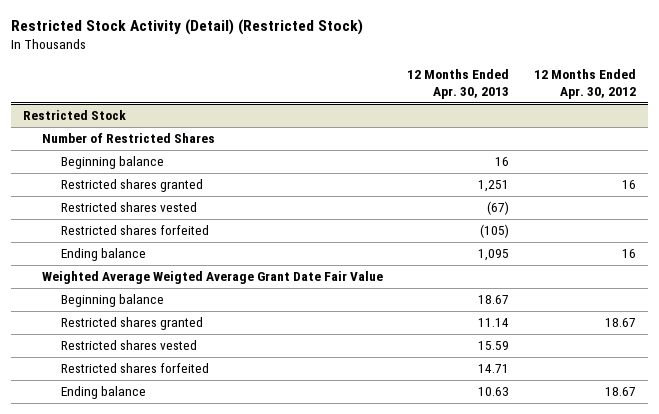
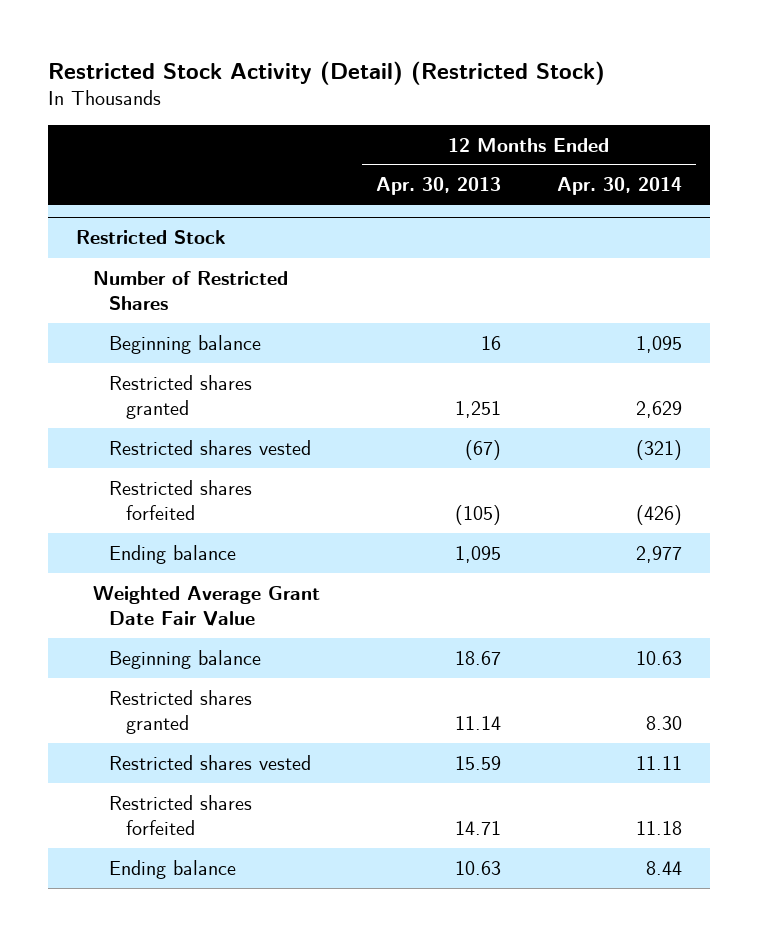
[533,69,636,99] 12 Months Ended Apr. 30, 2012 -> none
none -> [556,177,682,196] Apr. 30, 2014
[41,271,383,285] Weighted Average Weigted Average Grant Date Fair Value -> [92,585,320,627] Weighted Average Grant Date Fair Value

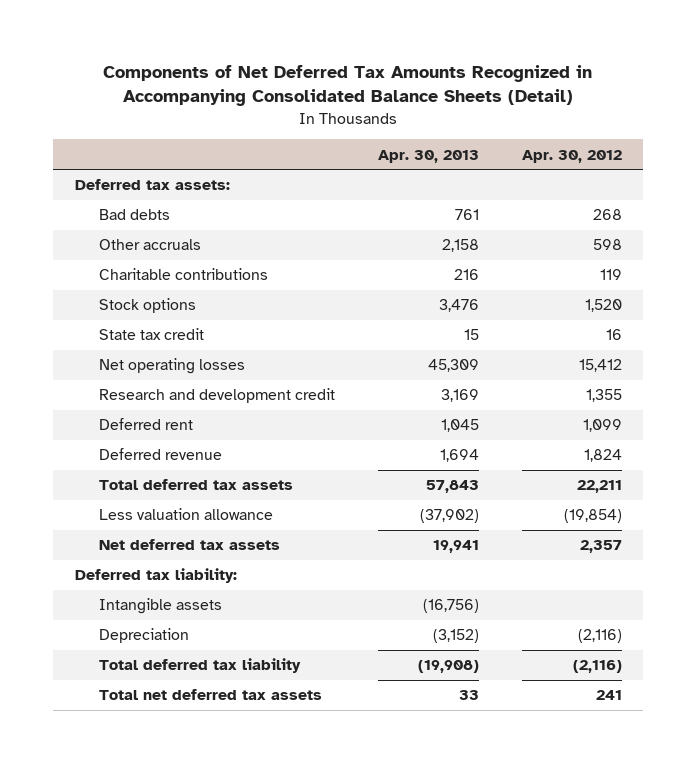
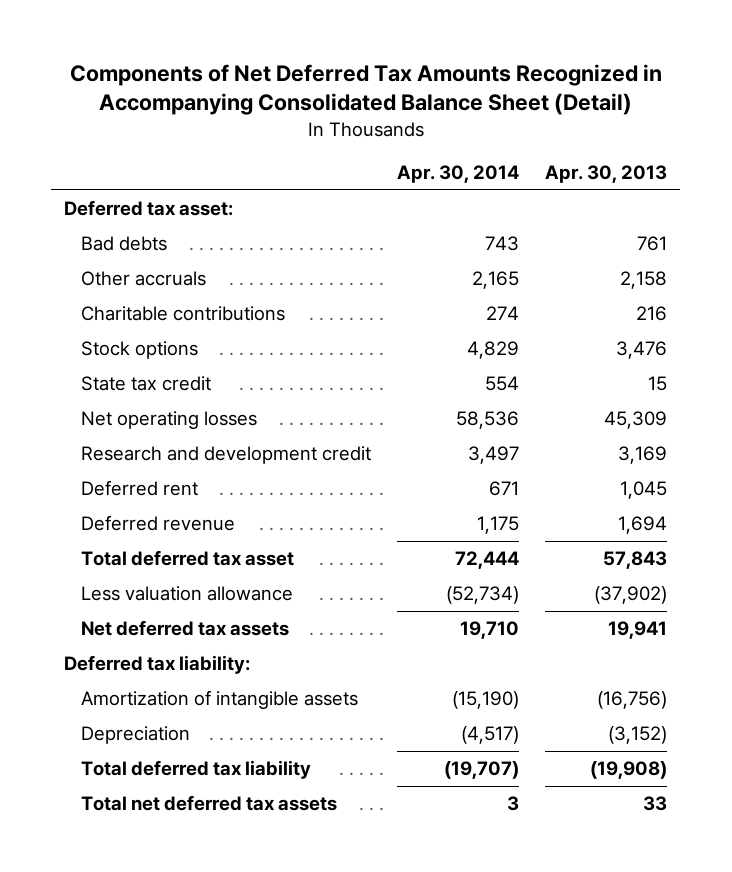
[103,64,593,107] Components of Net Deferred Tax Amounts Recognized in Accompanying Consolidated Balance Sheets (Detail) -> [69,63,662,116] Components of Net Deferred Tax Amounts Recognized in Accompanying Consolidated Balance Sheet (Detail)
[521,149,622,163] Apr. 30, 2012 -> none
none -> [397,164,520,183] Apr. 30, 2014
[74,179,230,191] Deferred tax assets: -> [64,200,234,217] Deferred tax asset:
[98,479,293,491] Total deferred tax assets -> [81,550,295,567] Total deferred tax asset
[98,598,222,615] Intangible assets -> [81,690,359,710] Amortization of intangible assets

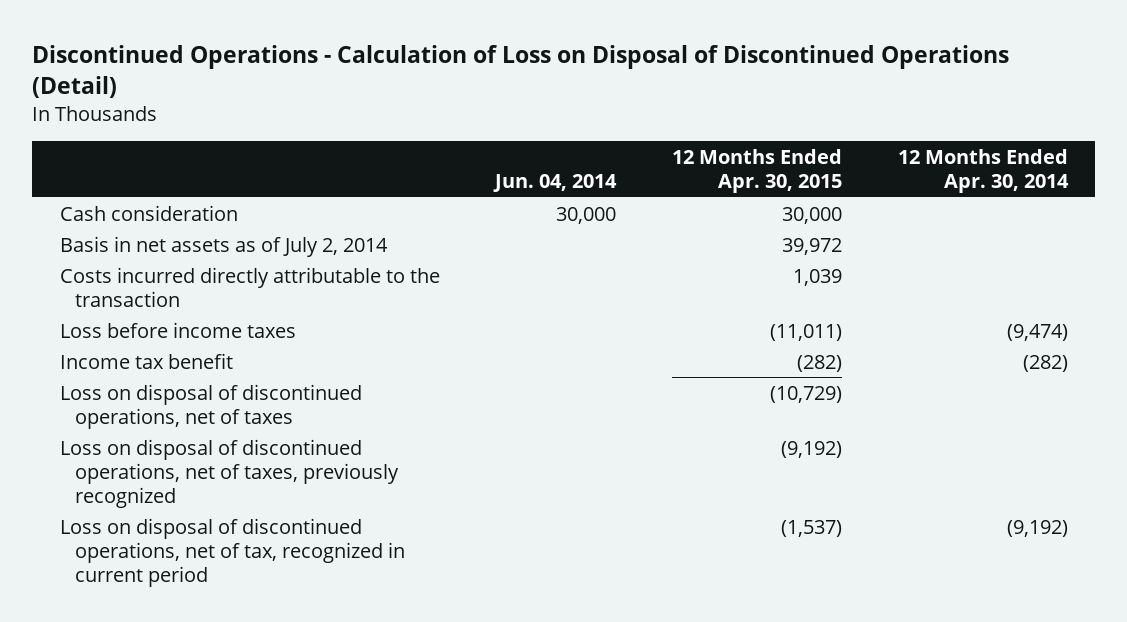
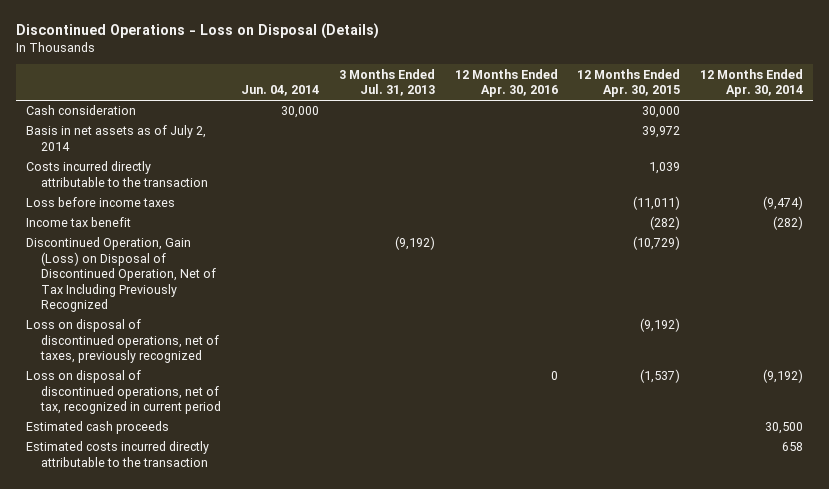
[31,45,1009,99] Discontinued Operations - Calculation of Loss on Disposal of Discontinued Operations (Detail) -> [16,23,380,40] Discontinued Operations - Loss on Disposal (Details)
none -> [338,68,435,97] 3 Months Ended Jul. 31, 2013
none -> [454,68,558,98] 12 Months Ended Apr. 30, 2016
[59,383,362,429] Loss on disposal of discontinued operations, net of taxes -> [26,237,217,313] Discontinued Operation, Gain (Loss) on Disposal of Discontinued Operation, Net of Tax Including Previously Recognized
none -> [26,421,170,435] Estimated cash proceeds
none -> [26,441,210,467] Estimated costs incurred directly attributable to the transaction

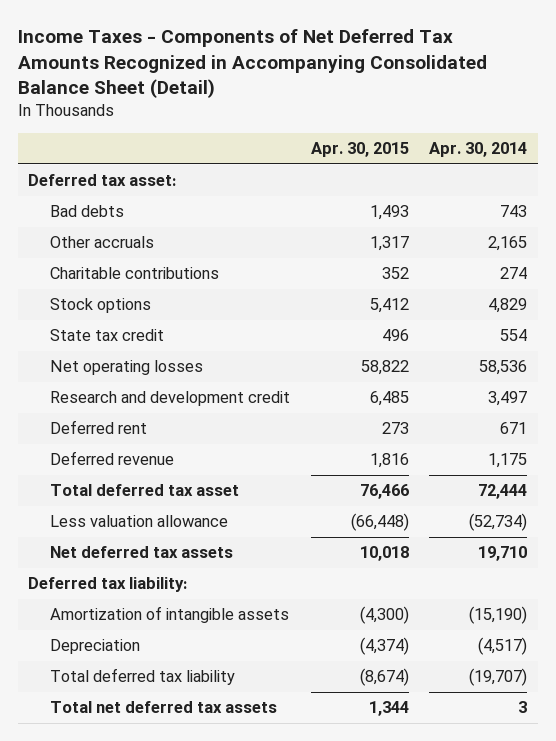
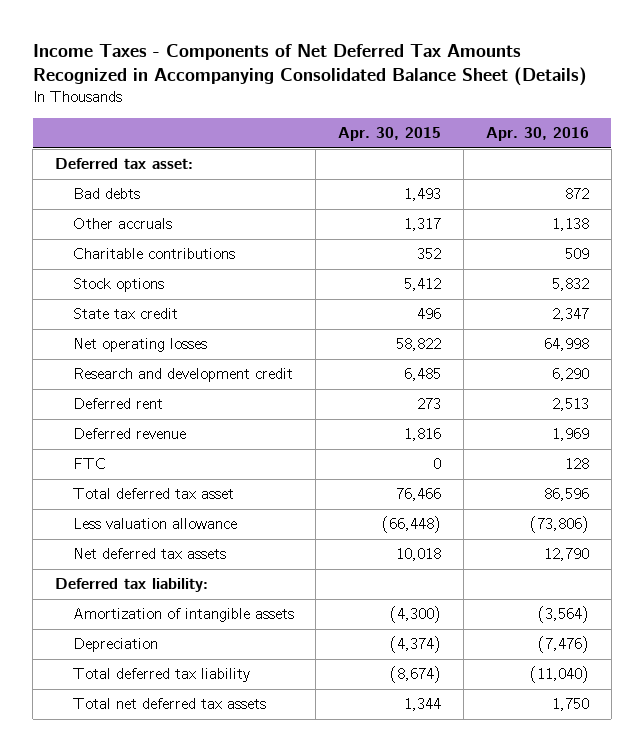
[17,29,487,99] Income Taxes - Components of Net Deferred Tax Amounts Recognized in Accompanying Consolidated Balance Sheet (Detail) -> [32,44,587,87] Income Taxes - Components of Net Deferred Tax Amounts Recognized in Accompanying Consolidated Balance Sheet (Details)
[429,142,528,158] Apr. 30, 2014 -> none
none -> [485,127,589,142] Apr. 30, 2016
none -> [72,458,106,470] FTC

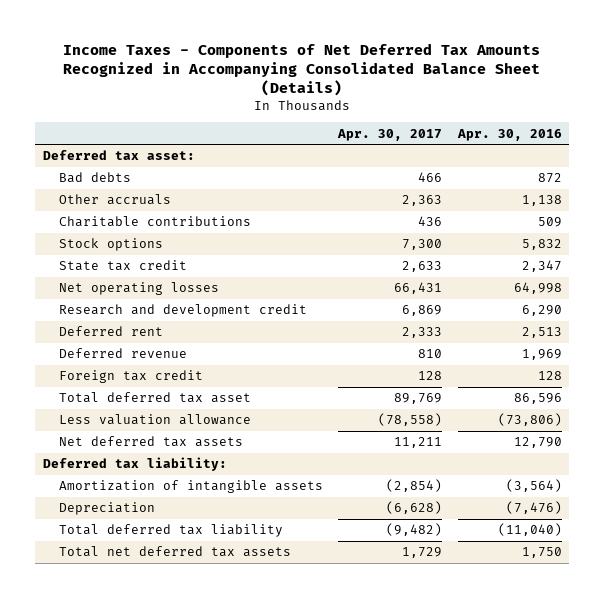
[338,127,442,142] Apr. 30, 2015 -> none
none -> [337,128,443,141] Apr. 30, 2017
[72,458,106,470] FTC -> [58,370,203,384] Foreign tax credit

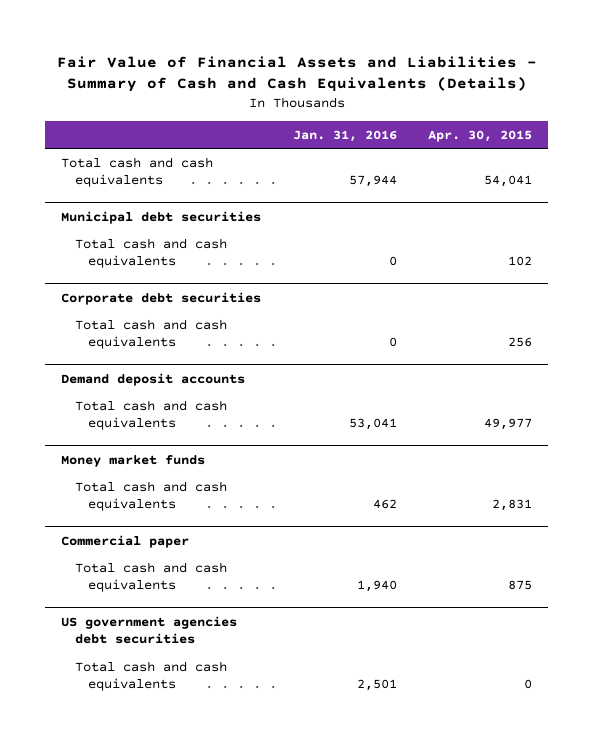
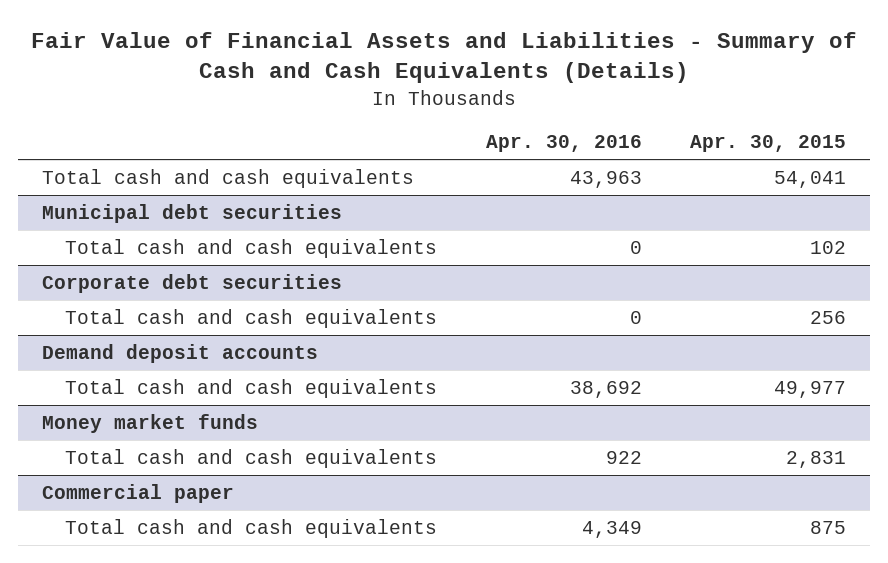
[292,129,397,142] Jan. 31, 2016 -> none
none -> [485,135,642,153] Apr. 30, 2016
[60,615,237,645] US government agencies debt securities -> none
[74,660,227,692] Total cash and cash equivalents -> none

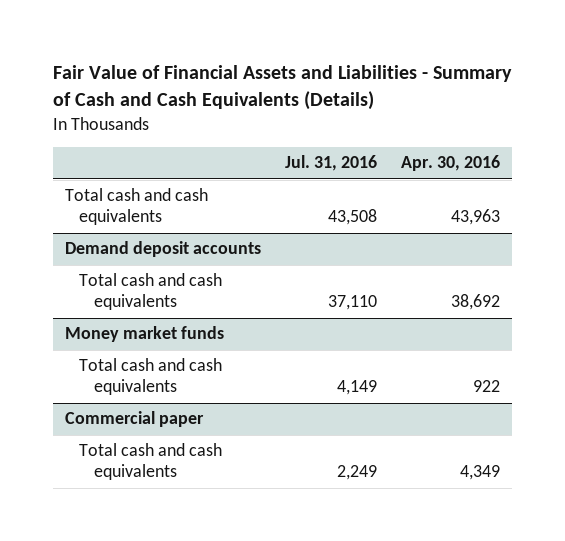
[689,135,846,153] Apr. 30, 2015 -> none
none -> [284,155,377,172] Jul. 31, 2016
[41,203,342,223] Municipal debt securities -> none
[65,238,438,258] Total cash and cash equivalents -> none
[41,273,342,293] Corporate debt securities -> none
[65,308,438,328] Total cash and cash equivalents -> none

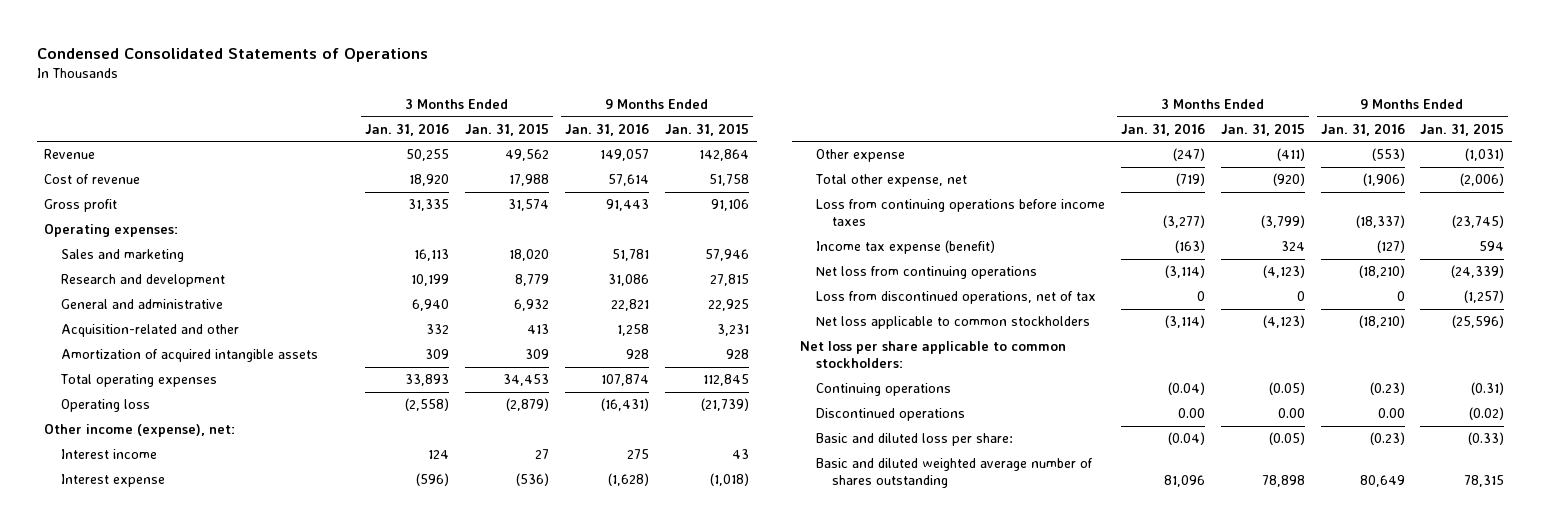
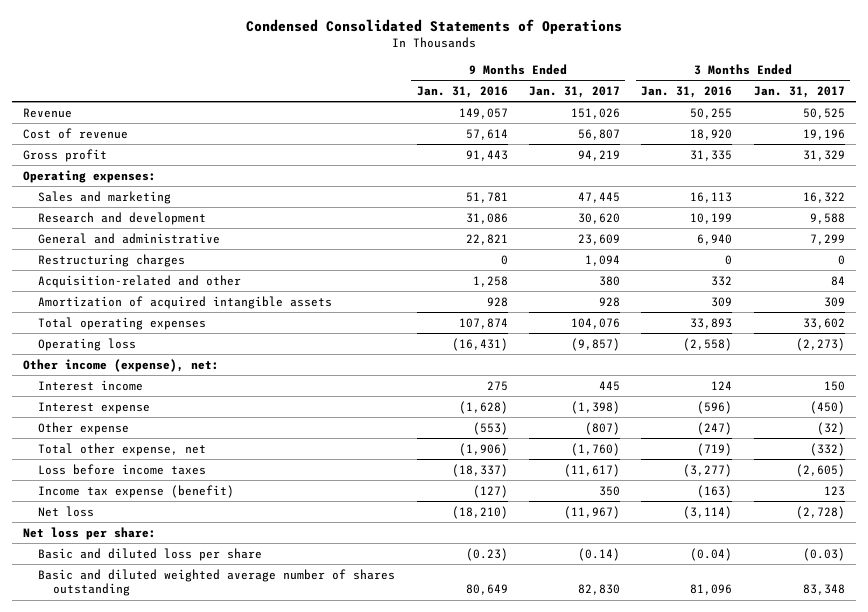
[465,122,550,136] Jan. 31, 2015 -> none
[664,122,749,136] Jan. 31, 2015 -> none
none -> [528,86,620,99] Jan. 31, 2017
none -> [753,86,845,99] Jan. 31, 2017
none -> [38,253,186,267] Restructuring charges
[816,199,1106,227] Loss from continuing operations before income taxes -> [38,463,207,475] Loss before income taxes
[816,266,1038,280] Net loss from continuing operations -> none
[816,291,1097,305] Loss from discontinued operations, net of tax -> none
[816,383,952,397] Continuing operations -> none
[816,408,966,422] Discontinued operations -> none
[816,316,1091,330] Net loss applicable to common stockholders -> [38,505,95,517] Net loss
[800,341,1067,369] Net loss per share applicable to common stockholders: -> [22,526,156,540] Net loss per share:
[816,433,1014,447] Basic and diluted loss per share: -> [38,547,263,561] Basic and diluted loss per share

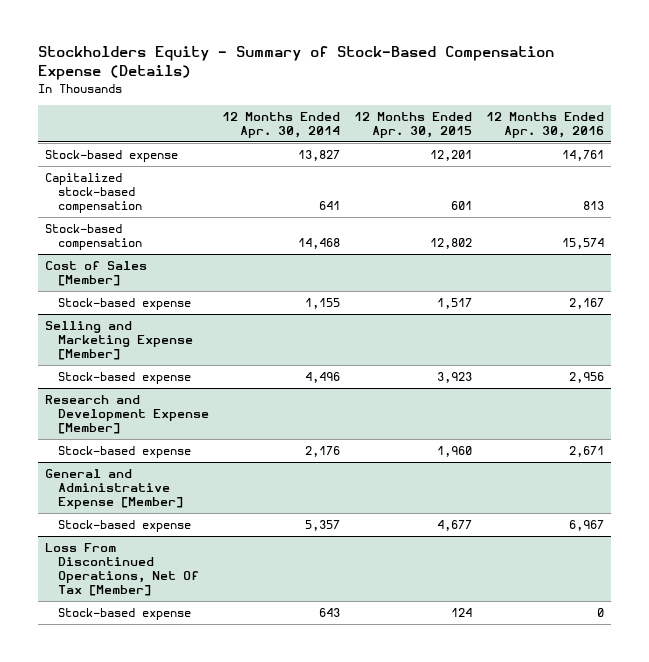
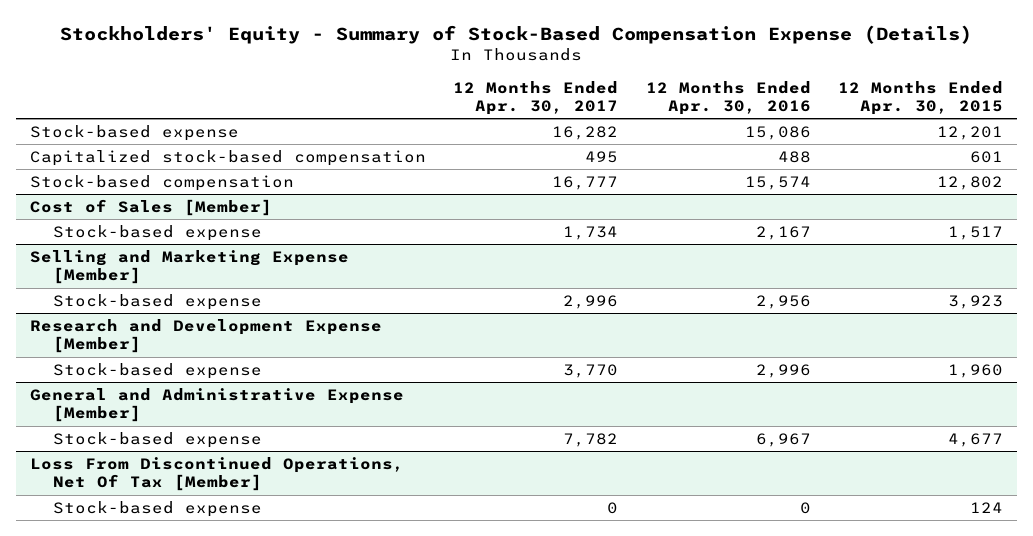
[38,46,555,81] Stockholders Equity - Summary of Stock-Based Compensation Expense (Details) -> [60,24,973,44] Stockholders' Equity - Summary of Stock-Based Compensation Expense (Details)
[222,111,341,139] 12 Months Ended Apr. 30, 2014 -> none
none -> [453,80,619,115] 12 Months Ended Apr. 30, 2017
[562,150,605,162] 14,761 -> [744,125,811,140] 15,086
[583,201,605,211] 813 -> [777,150,811,163] 488
[569,446,605,458] 2,671 -> [755,363,811,378] 2,996

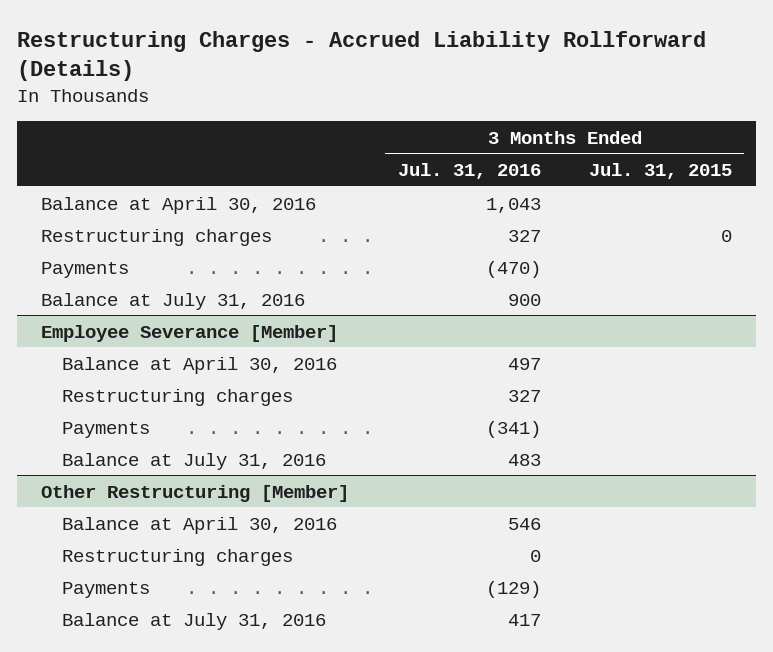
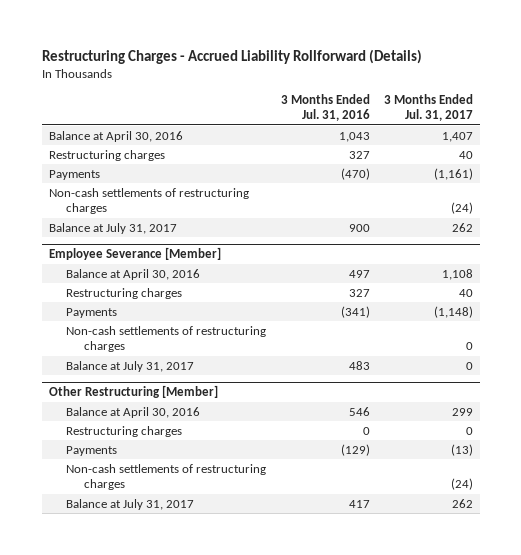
[589,163,733,180] Jul. 31, 2015 -> none
none -> [383,93,473,122] 3 Months Ended Jul. 31, 2017
none -> [48,187,249,215] Non-cash settlements of restructuring charges
[41,292,306,310] Balance at July 31, 2016 -> [48,222,177,234] Balance at July 31, 2017
none -> [66,325,267,353] Non-cash settlements of restructuring charges
[62,452,327,470] Balance at July 31, 2016 -> [66,360,195,372] Balance at July 31, 2017
none -> [66,463,267,491] Non-cash settlements of restructuring charges
[62,612,327,630] Balance at July 31, 2016 -> [66,498,195,510] Balance at July 31, 2017

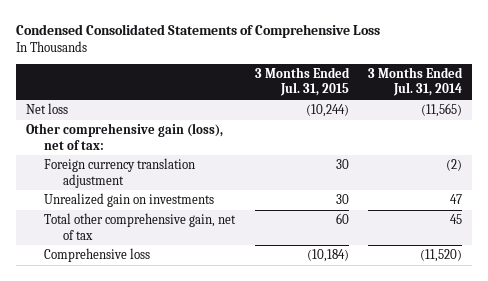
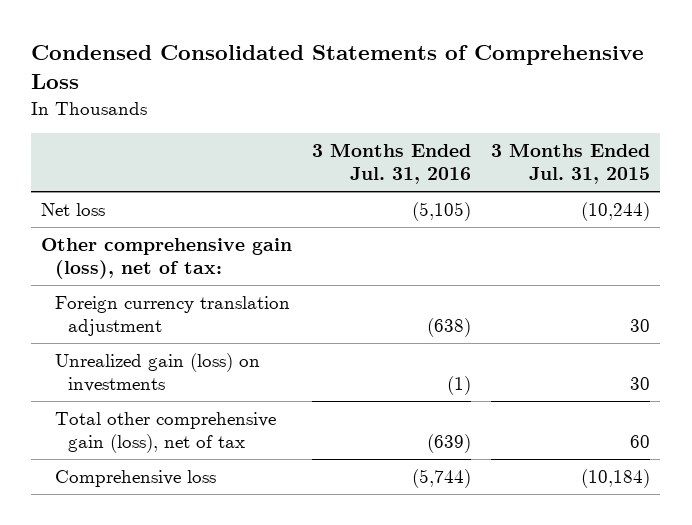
[368,67,464,97] 3 Months Ended Jul. 31, 2014 -> none
none -> [312,143,472,185] 3 Months Ended Jul. 31, 2016
[44,193,215,208] Unrealized gain on investments -> [54,352,260,392] Unrealized gain (loss) on investments
[44,213,237,240] Total other comprehensive gain, net of tax -> [54,411,276,453] Total other comprehensive gain (loss), net of tax

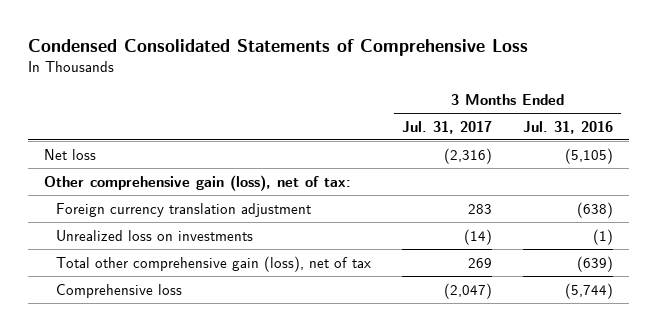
[491,143,651,185] 3 Months Ended Jul. 31, 2015 -> none
none -> [402,120,493,134] Jul. 31, 2017
[54,352,260,392] Unrealized gain (loss) on investments -> [55,229,253,241] Unrealized loss on investments

